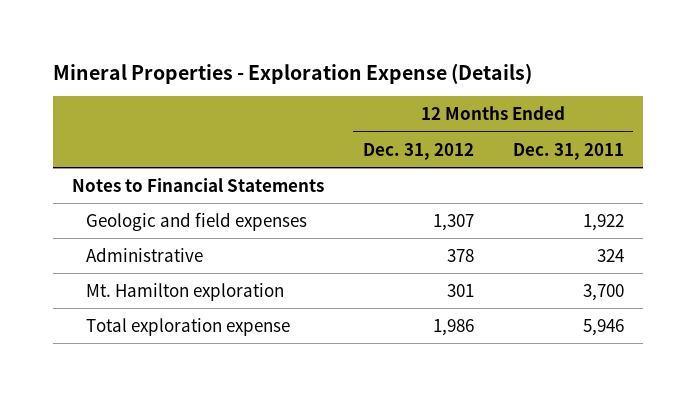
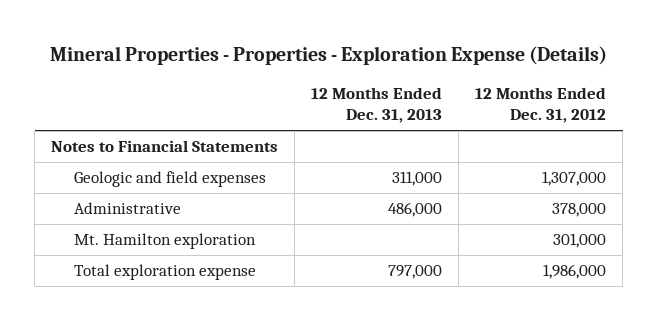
[53,62,533,84] Mineral Properties - Exploration Expense (Details) -> [49,46,607,66] Mineral Properties - Properties - Exploration Expense (Details)
[512,142,624,160] Dec. 31, 2011 -> none
none -> [311,87,443,124] 12 Months Ended Dec. 31, 2013
[433,213,475,231] 1,307 -> [542,171,607,187] 1,307,000
[447,248,475,262] 378 -> [552,203,607,218] 378,000
[447,283,475,297] 301 -> [553,233,607,249] 301,000
[433,318,475,336] 1,986 -> [543,264,607,280] 1,986,000

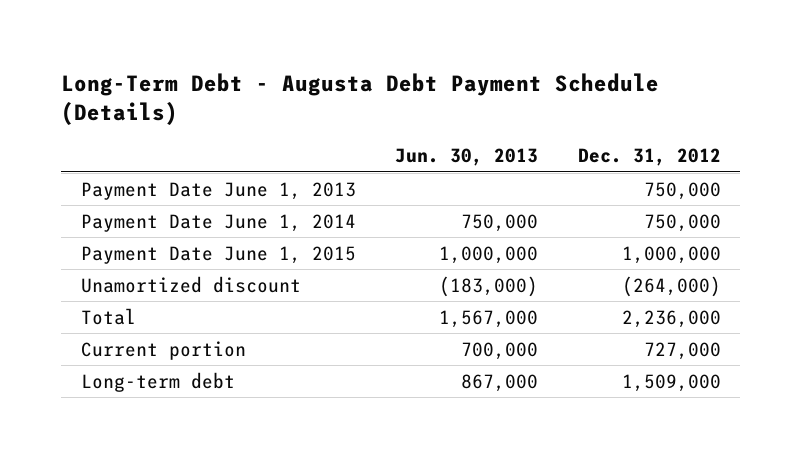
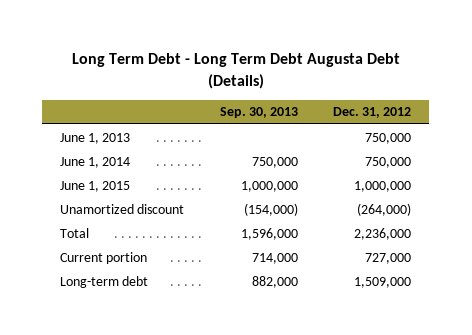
[61,72,660,126] Long-Term Debt - Augusta Debt Payment Schedule (Details) -> [71,53,400,89] Long Term Debt - Long Term Debt Augusta Debt (Details)
[395,148,539,167] Jun. 30, 2013 -> none
none -> [219,107,298,119] Sep. 30, 2013
[80,181,356,200] Payment Date June 1, 2013 -> [60,132,131,144] June 1, 2013
[80,213,356,232] Payment Date June 1, 2014 -> [60,156,131,168] June 1, 2014
[80,245,356,264] Payment Date June 1, 2015 -> [60,180,131,192] June 1, 2015

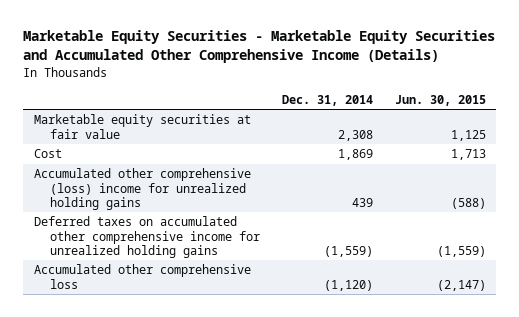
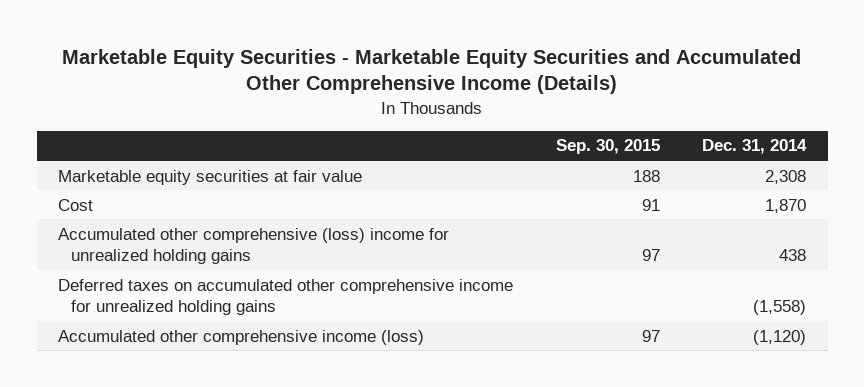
[394,94,486,106] Jun. 30, 2015 -> none
none -> [555,139,660,155] Sep. 30, 2015
[337,149,373,161] 1,869 -> [765,198,807,213] 1,870
[351,197,373,207] 439 -> [779,249,807,262] 438
[323,245,373,257] (1,559) -> [753,300,807,316] (1,558)
[33,264,251,289] Accumulated other comprehensive loss -> [58,329,425,345] Accumulated other comprehensive income (loss)

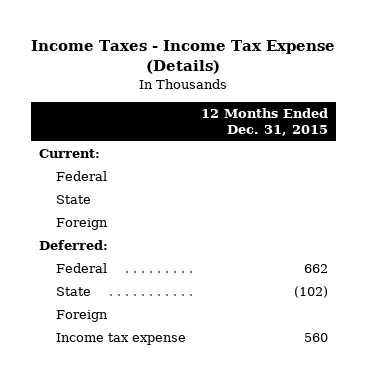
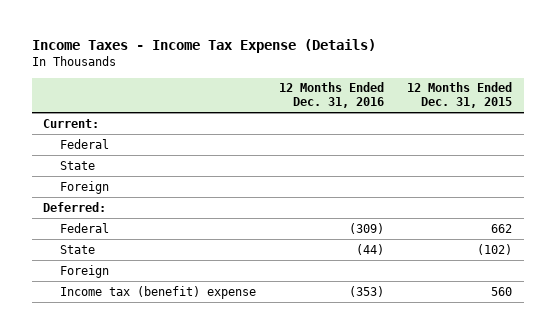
none -> [279,82,385,108] 12 Months Ended Dec. 31, 2016
[55,333,186,346] Income tax expense -> [60,285,257,299] Income tax (benefit) expense

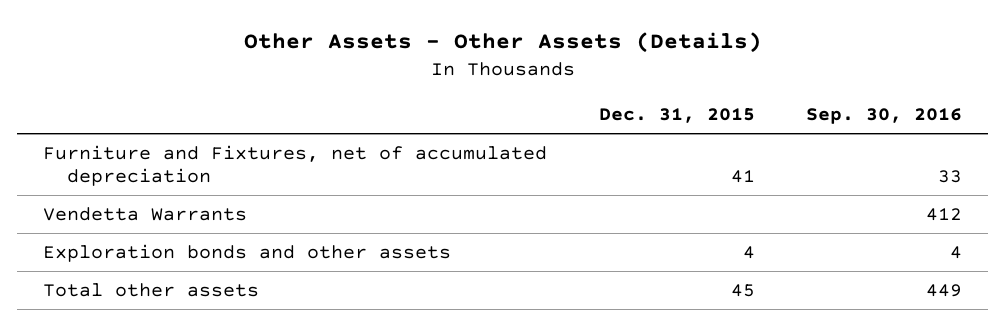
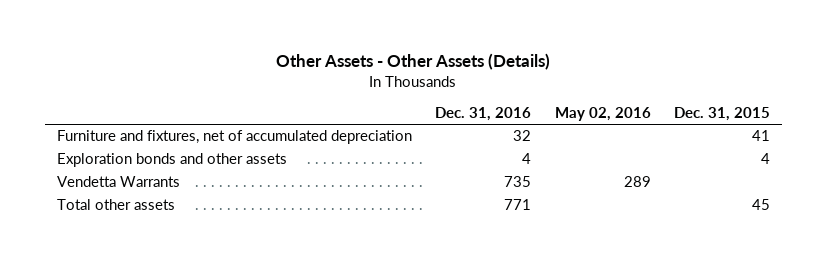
[805,107,962,124] Sep. 30, 2016 -> none
none -> [435,106,532,121] Dec. 31, 2016
none -> [554,106,651,121] May 02, 2016
[43,144,548,187] Furniture and Fixtures, net of accumulated depreciation -> [56,130,412,145] Furniture and fixtures, net of accumulated depreciation
[43,206,248,221] Vendetta Warrants -> [56,176,180,188] Vendetta Warrants

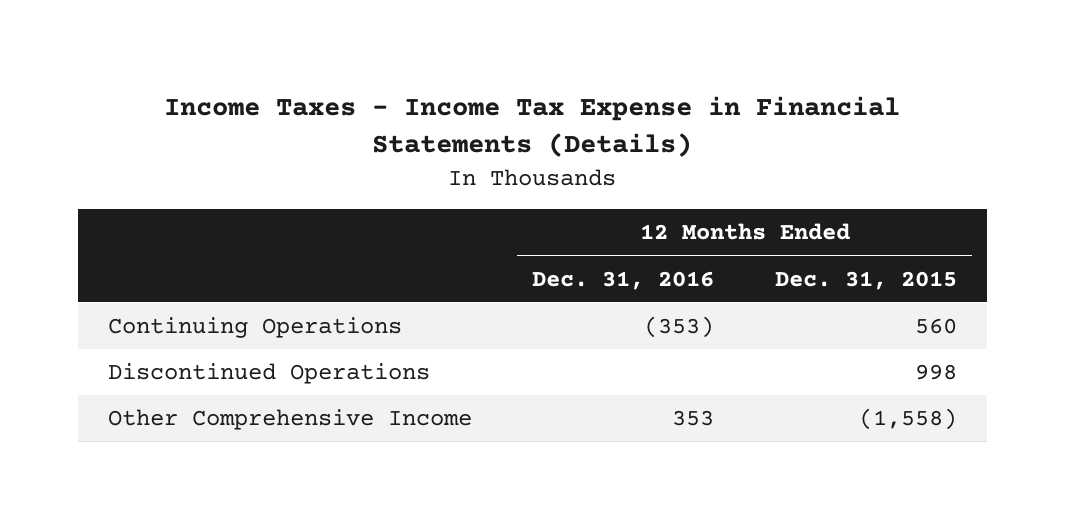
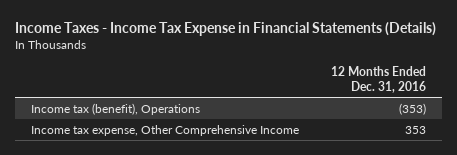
[775,270,958,290] Dec. 31, 2015 -> none
[107,363,430,385] Discontinued Operations -> none
[107,317,402,339] Continuing Operations -> [31,102,201,115] Income tax (benefit), Operations
[107,409,472,431] Other Comprehensive Income -> [31,124,300,136] Income tax expense, Other Comprehensive Income

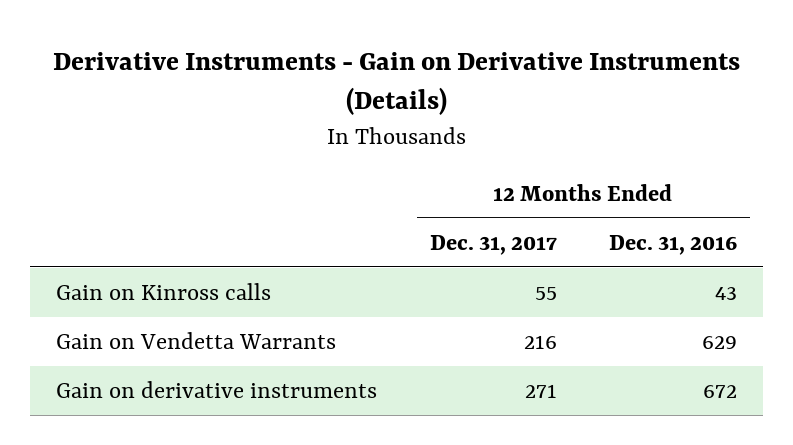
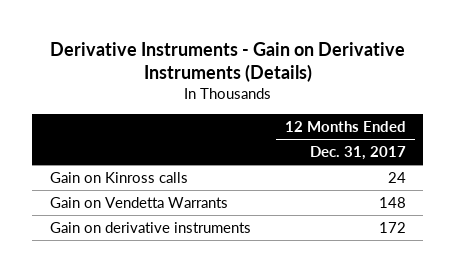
[609,234,738,255] Dec. 31, 2016 -> none
[534,286,557,300] 55 -> [388,171,407,183] 24
[523,334,557,349] 216 -> [379,196,407,208] 148
[524,383,557,398] 271 -> [379,221,407,233] 172

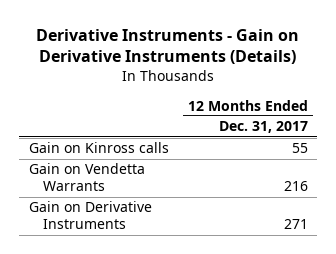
[388,171,407,183] 24 -> [291,143,308,154] 55
[379,196,407,208] 148 -> [283,181,308,192] 216
[49,221,251,233] Gain on derivative instruments -> [28,201,152,230] Gain on Derivative Instruments
[379,221,407,233] 172 -> [283,219,308,230] 271

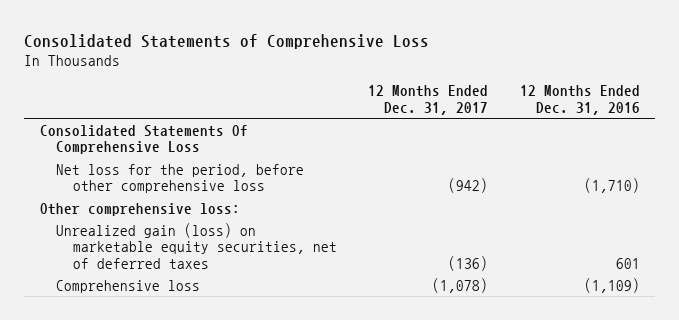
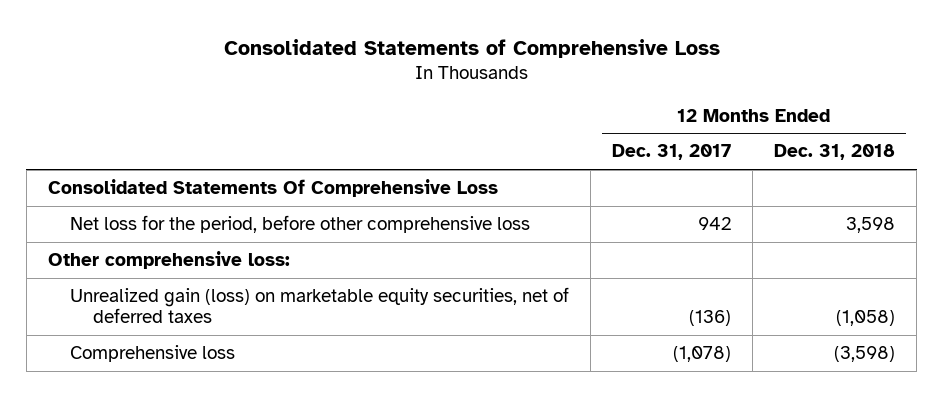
[519,85,640,115] 12 Months Ended Dec. 31, 2016 -> none
none -> [774,144,896,161] Dec. 31, 2018
[448,178,489,194] (942) -> [698,217,732,231] 942

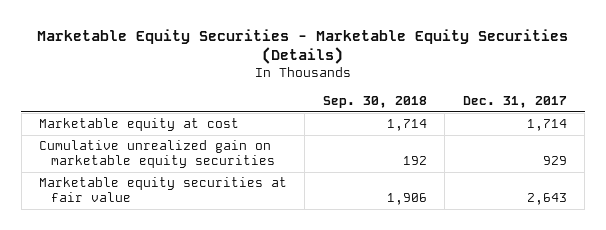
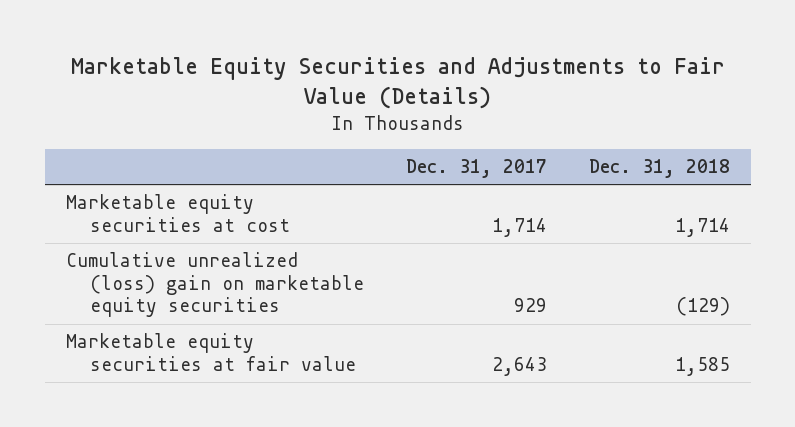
[36,28,568,65] Marketable Equity Securities - Marketable Equity Securities (Details) -> [70,57,725,109] Marketable Equity Securities and Adjustments to Fair Value (Details)
[322,96,427,109] Sep. 30, 2018 -> none
none -> [588,159,730,179] Dec. 31, 2018
[38,118,239,132] Marketable equity at cost -> [65,194,290,232] Marketable equity securities at cost
[38,140,275,169] Cumulative unrealized gain on marketable equity securities -> [65,252,364,318] Cumulative unrealized (loss) gain on marketable equity securities

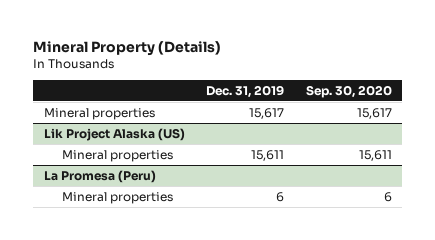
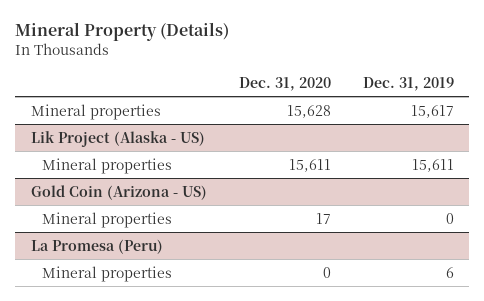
[305,84,392,98] Sep. 30, 2020 -> none
none -> [238,76,331,91] Dec. 31, 2020
[43,127,185,141] Lik Project Alaska (US) -> [30,130,205,147] Lik Project (Alaska - US)
none -> [30,184,207,200] Gold Coin (Arizona - US)
none -> [41,211,172,228] Mineral properties

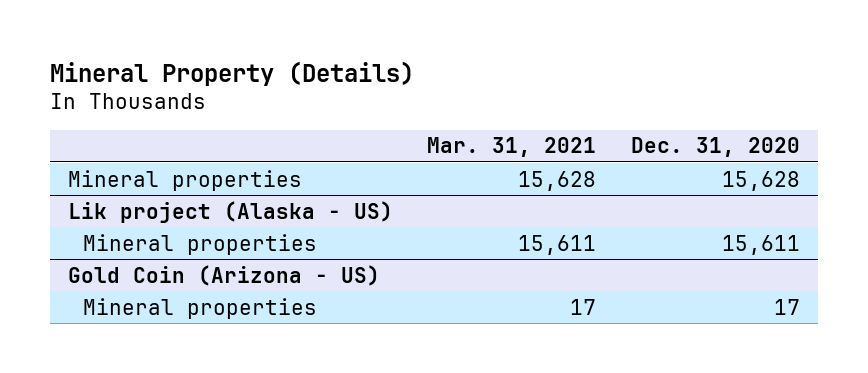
[362,76,454,91] Dec. 31, 2019 -> none
none -> [427,137,597,158] Mar. 31, 2021
[30,130,205,147] Lik Project (Alaska - US) -> [67,200,393,223] Lik project (Alaska - US)
[30,238,163,254] La Promesa (Peru) -> none
[41,265,172,282] Mineral properties -> none

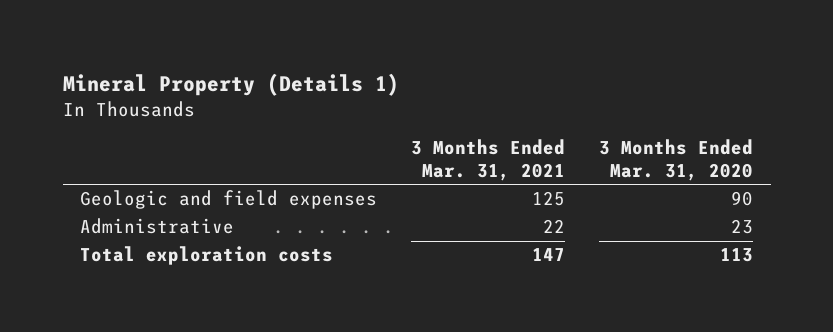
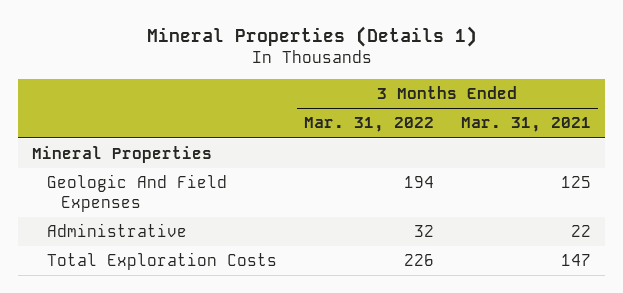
[62,73,399,97] Mineral Property (Details 1) -> [146,26,477,48] Mineral Properties (Details 1)
[599,139,754,181] 3 Months Ended Mar. 31, 2020 -> none
none -> [303,117,434,133] Mar. 31, 2022
none -> [32,146,213,164] Mineral Properties
[79,190,377,210] Geologic and field expenses -> [46,174,227,212] Geologic And Field Expenses
[79,246,333,266] Total exploration costs -> [46,252,277,271] Total Exploration Costs

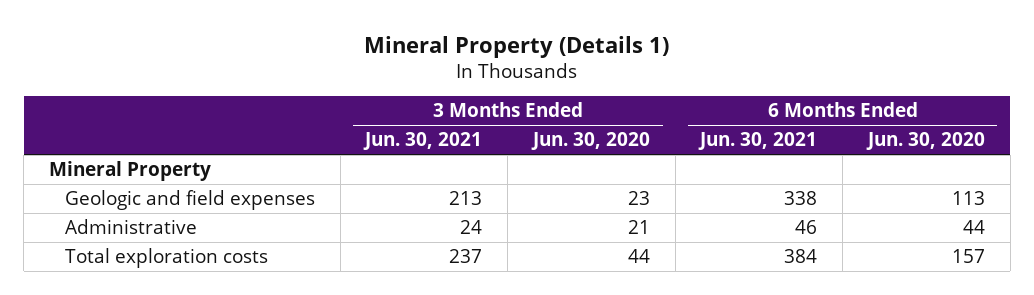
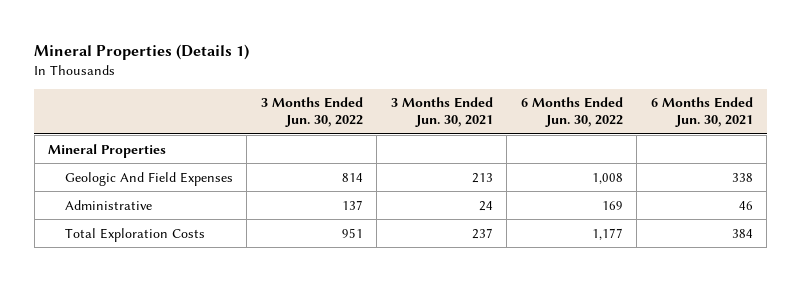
[363,35,669,58] Mineral Property (Details 1) -> [34,43,250,60] Mineral Properties (Details 1)
[530,132,650,151] Jun. 30, 2020 -> none
[865,132,985,151] Jun. 30, 2020 -> none
none -> [260,97,363,128] 3 Months Ended Jun. 30, 2022
none -> [520,97,623,128] 6 Months Ended Jun. 30, 2022
[49,161,212,182] Mineral Property -> [48,143,167,158] Mineral Properties
[65,190,316,211] Geologic and field expenses -> [64,171,233,186] Geologic And Field Expenses
[65,248,269,269] Total exploration costs -> [64,227,205,242] Total Exploration Costs

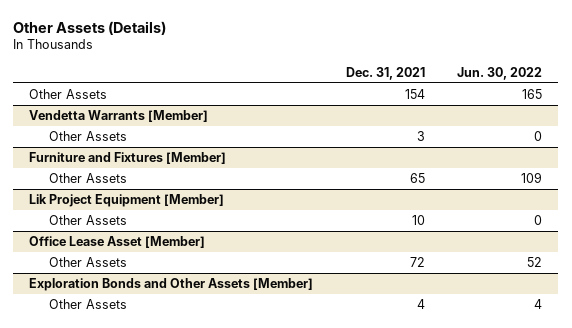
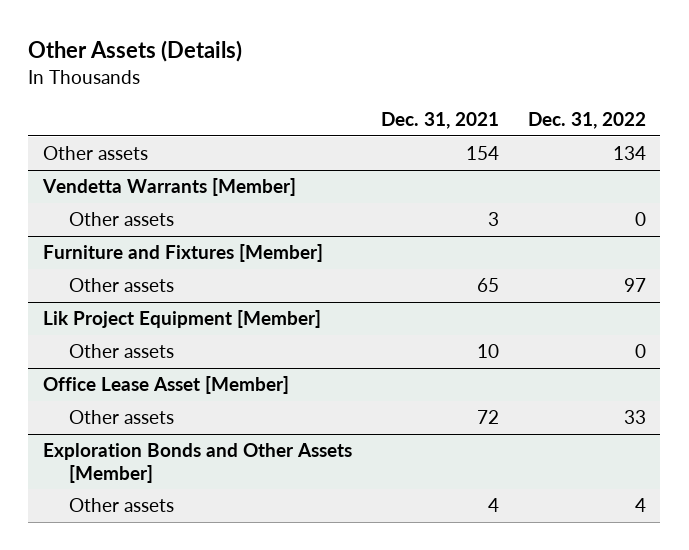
[457,66,543,80] Jun. 30, 2022 -> none
none -> [527,112,646,130] Dec. 31, 2022
[29,89,108,100] Other Assets -> [42,146,148,161] Other assets
[48,131,127,142] Other Assets -> [68,212,174,227] Other assets
[48,173,127,184] Other Assets -> [68,278,174,293] Other assets
[48,215,127,226] Other Assets -> [68,344,174,359] Other assets
[48,257,127,268] Other Assets -> [68,410,174,425] Other assets
[48,299,127,310] Other Assets -> [68,498,174,513] Other assets

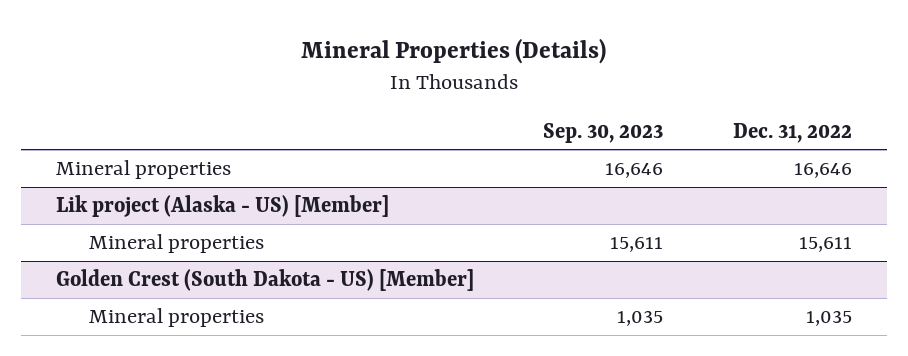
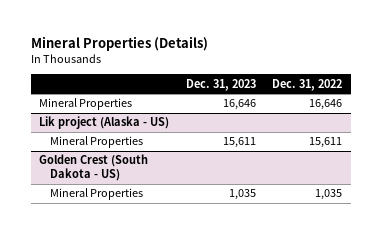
[543,122,664,143] Sep. 30, 2023 -> none
none -> [185,78,256,91] Dec. 31, 2023
[55,160,231,180] Mineral properties -> [39,98,133,111] Mineral Properties
[55,195,389,218] Lik project (Alaska - US) [Member] -> [39,116,170,130] Lik project (Alaska - US)
[88,234,264,254] Mineral properties -> [49,136,143,149] Mineral Properties
[55,269,474,292] Golden Crest (South Dakota - US) [Member] -> [39,154,149,182] Golden Crest (South Dakota - US)
[88,308,264,328] Mineral properties -> [49,188,143,201] Mineral Properties

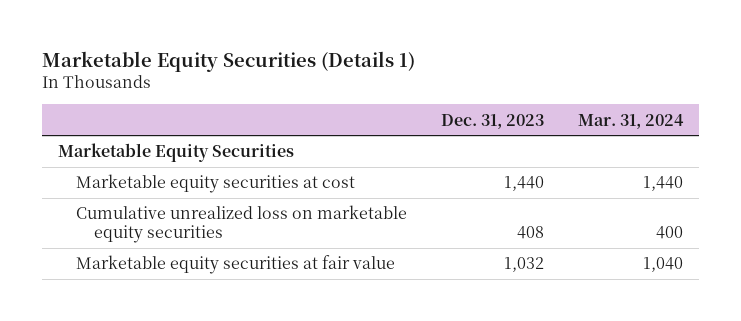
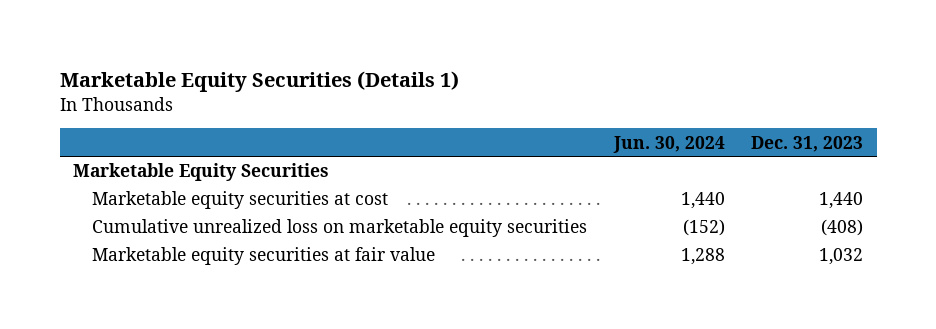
[577,113,684,129] Mar. 31, 2024 -> none
none -> [612,135,725,153] Jun. 30, 2024
[516,226,544,240] 408 -> [821,219,864,237] (408)

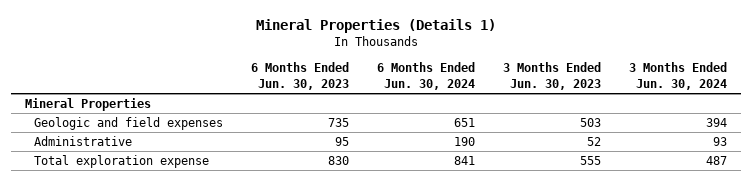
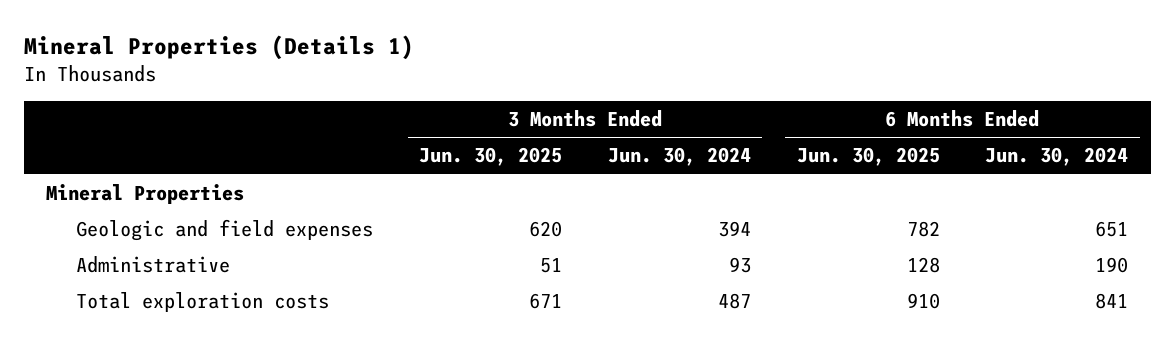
[250,62,349,91] 6 Months Ended Jun. 30, 2023 -> none
[502,62,601,91] 3 Months Ended Jun. 30, 2023 -> none
none -> [419,147,563,167] Jun. 30, 2025
none -> [796,147,940,167] Jun. 30, 2025
[33,154,209,168] Total exploration expense -> [76,292,330,313] Total exploration costs

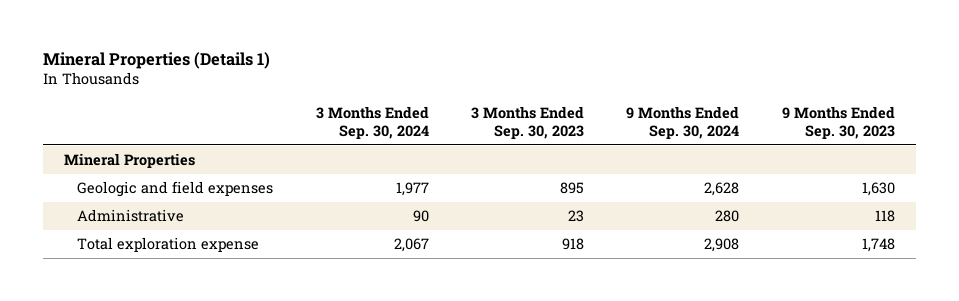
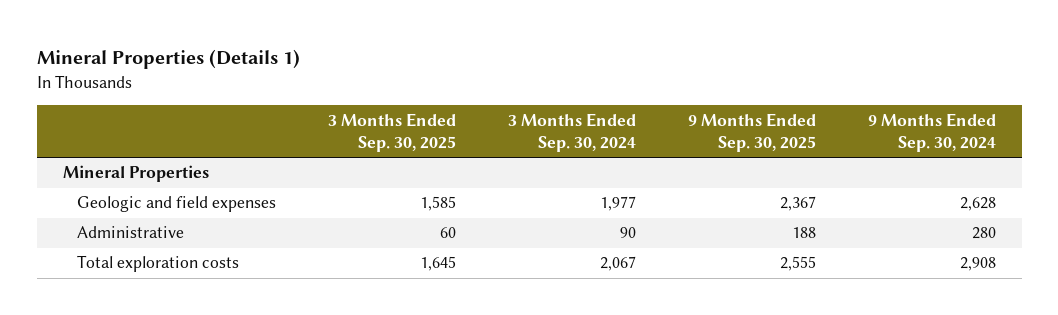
[471,105,585,139] 3 Months Ended Sep. 30, 2023 -> none
[781,105,895,139] 9 Months Ended Sep. 30, 2023 -> none
none -> [327,112,456,153] 3 Months Ended Sep. 30, 2025
none -> [687,112,816,153] 9 Months Ended Sep. 30, 2025
[77,237,260,253] Total exploration expense -> [77,255,240,273] Total exploration costs

